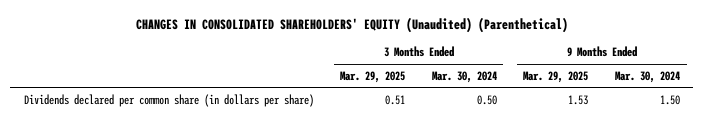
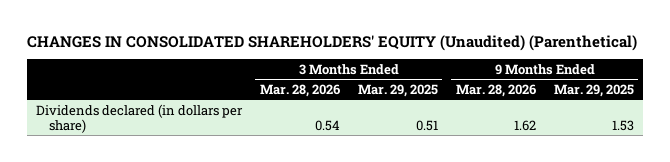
[431,70,497,83] Mar. 30, 2024 -> none
[614,70,680,83] Mar. 30, 2024 -> none
none -> [259,83,340,97] Mar. 28, 2026
none -> [455,83,536,97] Mar. 28, 2026
[23,93,314,107] Dividends declared per common share (in dollars per share) -> [35,103,243,133] Dividends declared (in dollars per share)

